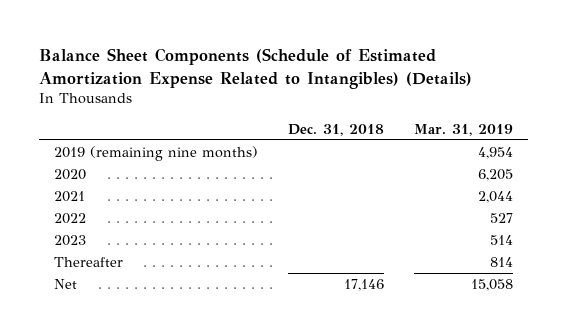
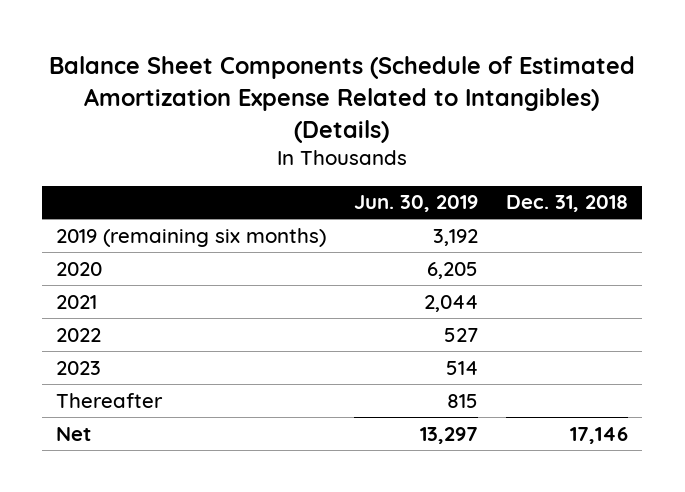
[414,123,514,136] Mar. 31, 2019 -> none
none -> [354,195,479,213] Jun. 30, 2019
[53,145,258,161] 2019 (remaining nine months) -> [56,227,327,247] 2019 (remaining six months)

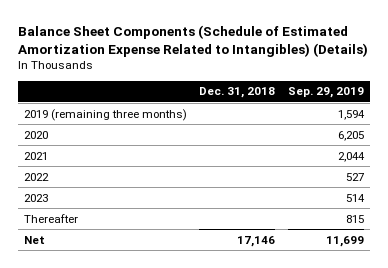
[354,195,479,213] Jun. 30, 2019 -> none
none -> [287,87,364,99] Sep. 29, 2019
[56,227,327,247] 2019 (remaining six months) -> [24,108,188,121] 2019 (remaining three months)

